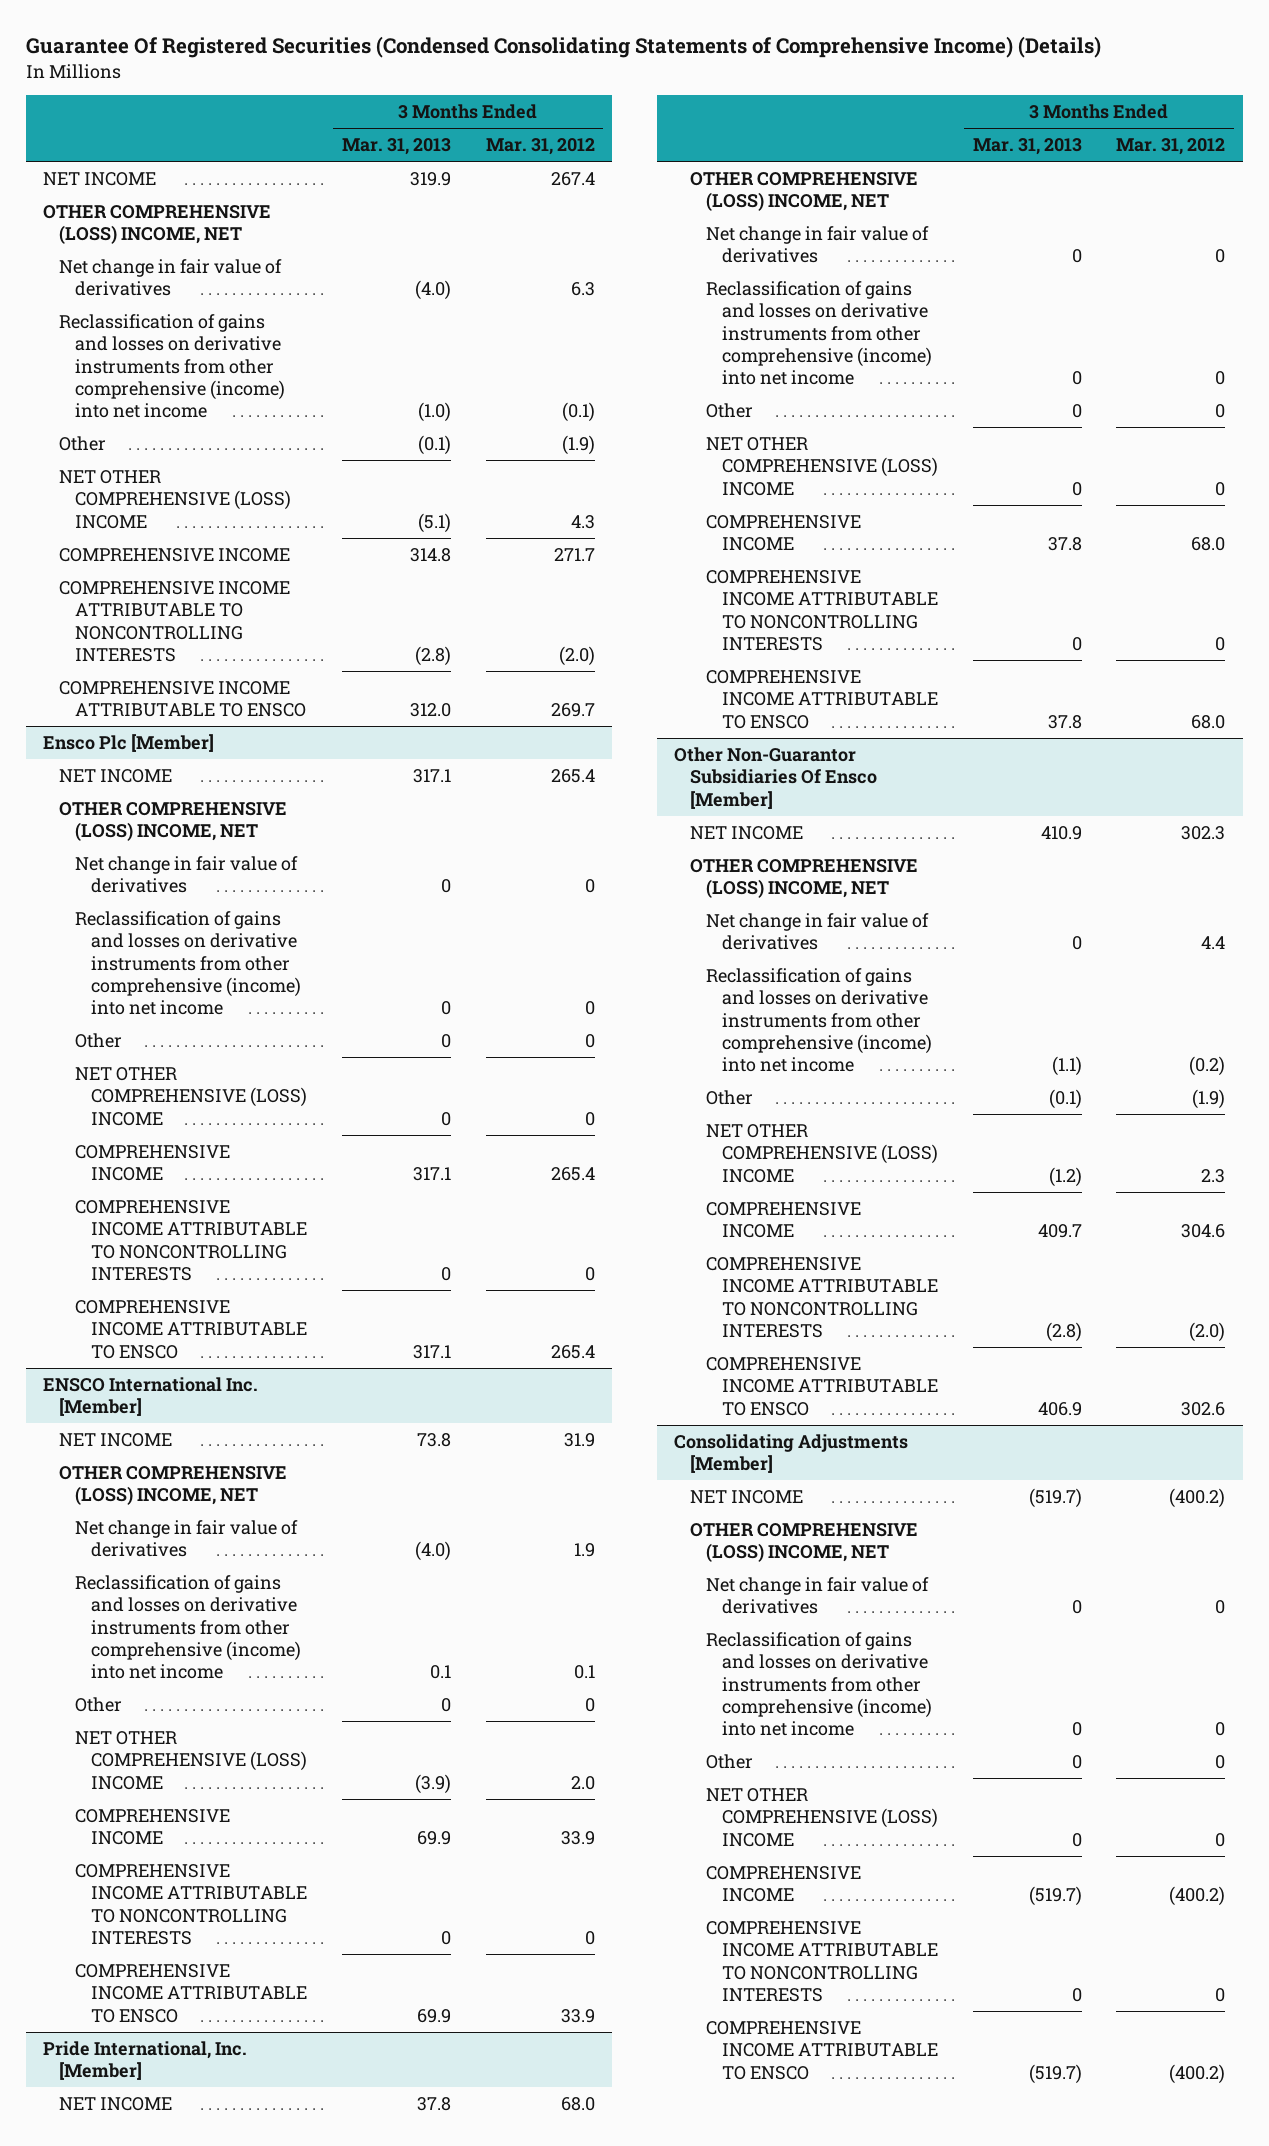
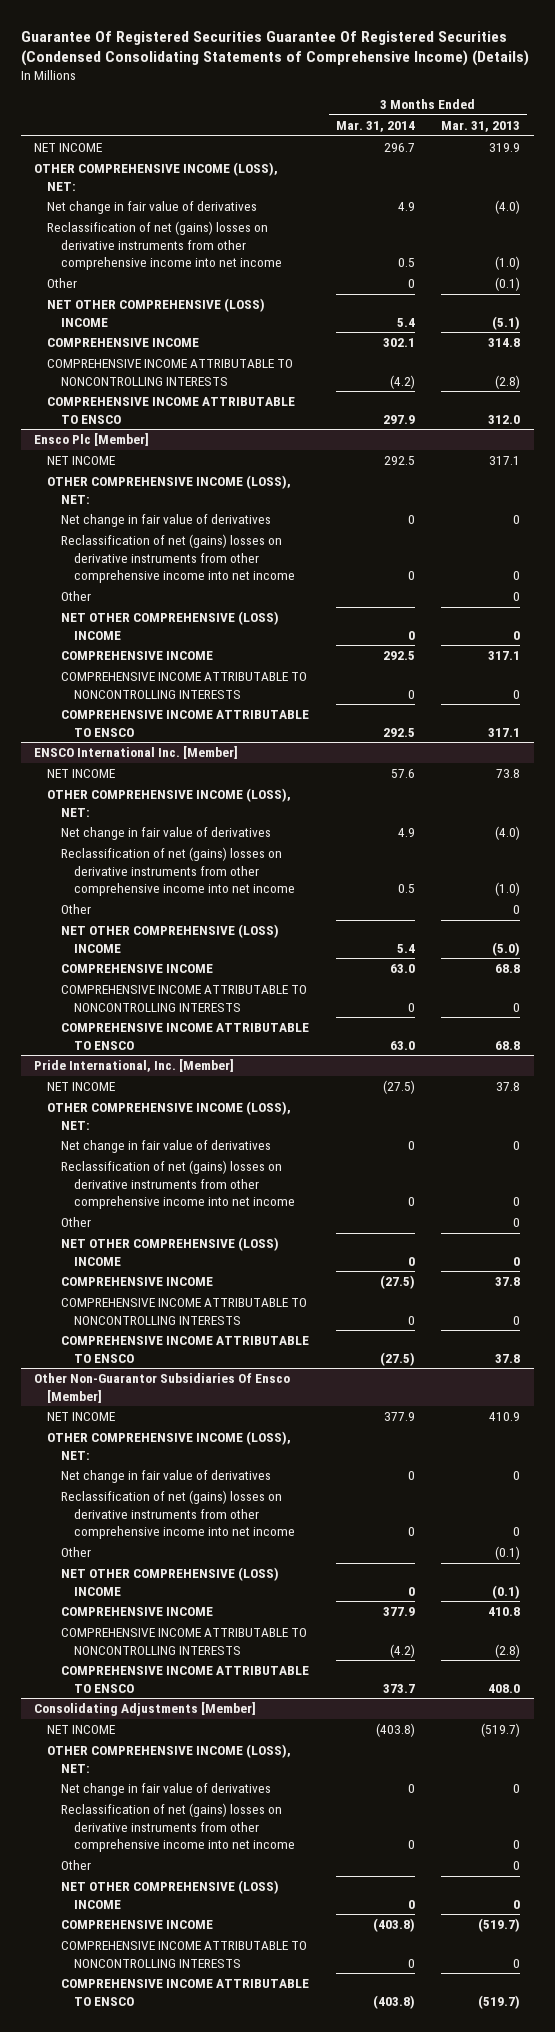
[25,36,1101,59] Guarantee Of Registered Securities (Condensed Consolidating Statements of Comprehensive Income) (Details) -> [20,30,529,67] Guarantee Of Registered Securities Guarantee Of Registered Securities (Condensed Consolidating Statements of Comprehensive Income) (Details)
[485,138,595,156] Mar. 31, 2012 -> none
none -> [335,121,415,133] Mar. 31, 2014
[43,204,272,245] OTHER COMPREHENSIVE (LOSS) INCOME, NET -> [34,162,279,191] OTHER COMPREHENSIVE INCOME (LOSS), NET:
[59,313,286,419] Reclassification of gains and losses on derivative instruments from other comprehensive (income) into net income -> [47,221,282,270] Reclassification of net (gains) losses on derivative instruments from other comprehensive income into net income
[59,801,288,842] OTHER COMPREHENSIVE (LOSS) INCOME, NET -> [47,475,292,504] OTHER COMPREHENSIVE INCOME (LOSS), NET:
[75,910,302,1016] Reclassification of gains and losses on derivative instruments from other comprehensive (income) into net income -> [60,534,295,583] Reclassification of net (gains) losses on derivative instruments from other comprehensive income into net income
[59,1465,288,1506] OTHER COMPREHENSIVE (LOSS) INCOME, NET -> [47,788,292,817] OTHER COMPREHENSIVE INCOME (LOSS), NET:
[75,1574,302,1680] Reclassification of gains and losses on derivative instruments from other comprehensive (income) into net income -> [60,847,295,896] Reclassification of net (gains) losses on derivative instruments from other comprehensive income into net income
[429,1665,451,1680] 0.1 -> [495,881,521,896] (1.0)
[414,1773,451,1794] (3.9) -> [492,941,521,956] (5.0)
[416,1831,451,1846] 69.9 -> [495,964,521,974] 68.8
[416,2008,451,2023] 69.9 -> [495,1040,521,1050] 68.8
[689,171,918,212] OTHER COMPREHENSIVE (LOSS) INCOME, NET -> [47,1101,292,1130] OTHER COMPREHENSIVE INCOME (LOSS), NET:
[705,280,932,386] Reclassification of gains and losses on derivative instruments from other comprehensive (income) into net income -> [60,1160,295,1209] Reclassification of net (gains) losses on derivative instruments from other comprehensive income into net income
[689,858,918,899] OTHER COMPREHENSIVE (LOSS) INCOME, NET -> [47,1431,292,1460] OTHER COMPREHENSIVE INCOME (LOSS), NET:
[705,967,932,1073] Reclassification of gains and losses on derivative instruments from other comprehensive (income) into net income -> [60,1490,295,1539] Reclassification of net (gains) losses on derivative instruments from other comprehensive income into net income
[1051,1056,1082,1077] (1.1) -> [513,1526,521,1536] 0
[1048,1166,1082,1187] (1.2) -> [492,1584,521,1599] (0.1)
[1037,1224,1082,1239] 409.7 -> [488,1607,521,1617] 410.8
[1037,1401,1082,1416] 406.9 -> [488,1683,521,1693] 408.0
[689,1522,918,1563] OTHER COMPREHENSIVE (LOSS) INCOME, NET -> [47,1744,292,1773] OTHER COMPREHENSIVE INCOME (LOSS), NET:
[705,1631,932,1737] Reclassification of gains and losses on derivative instruments from other comprehensive (income) into net income -> [60,1803,295,1852] Reclassification of net (gains) losses on derivative instruments from other comprehensive income into net income

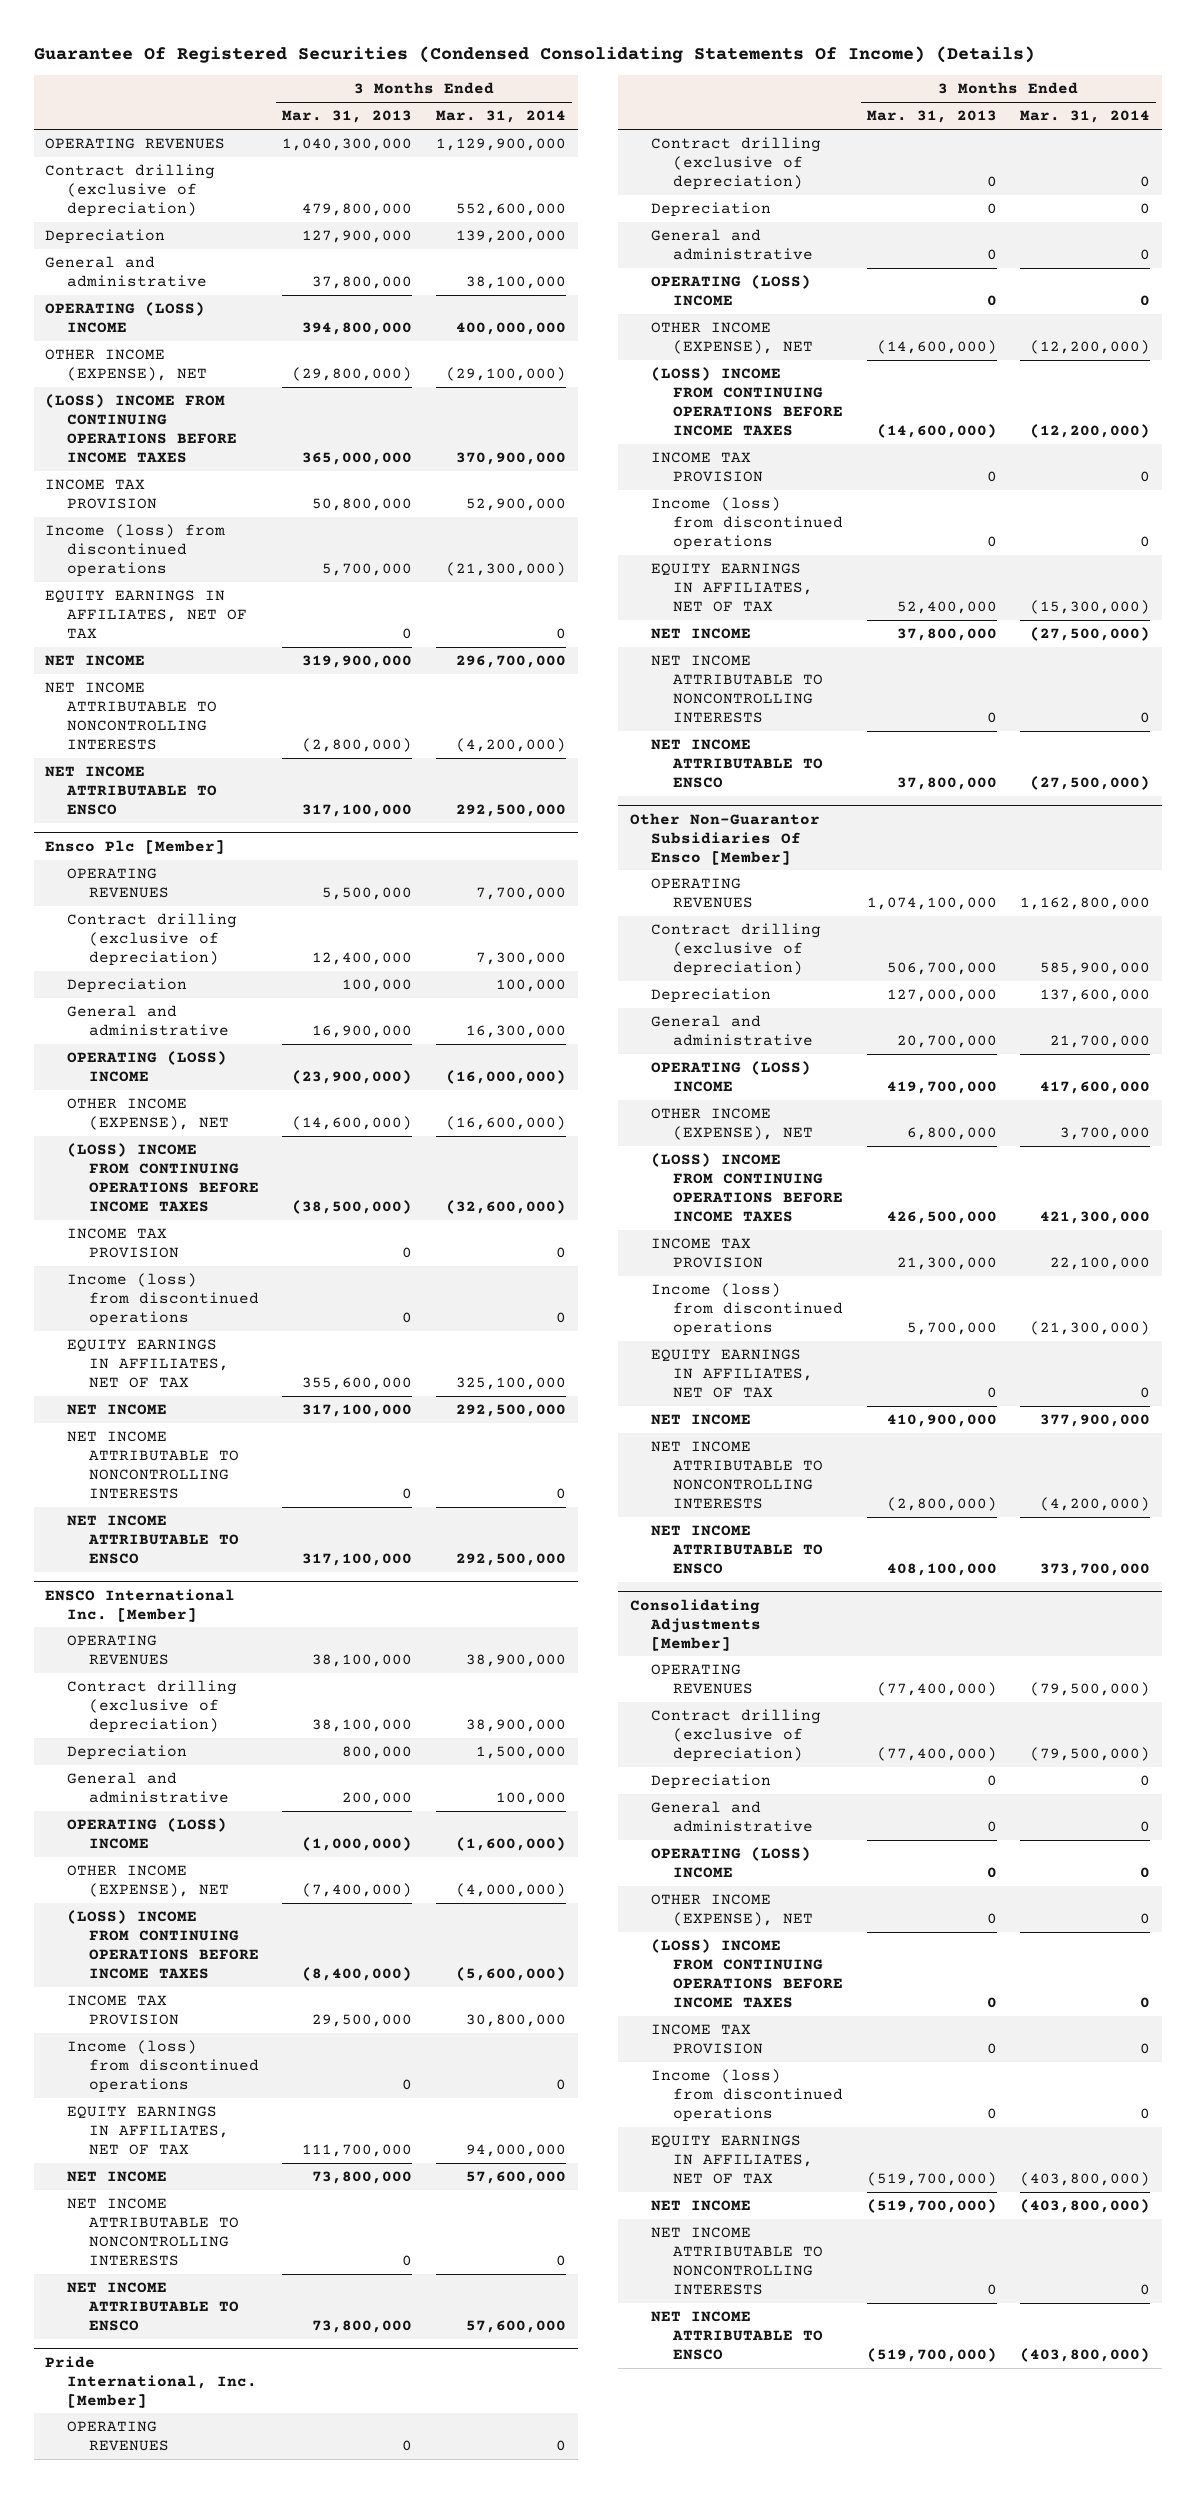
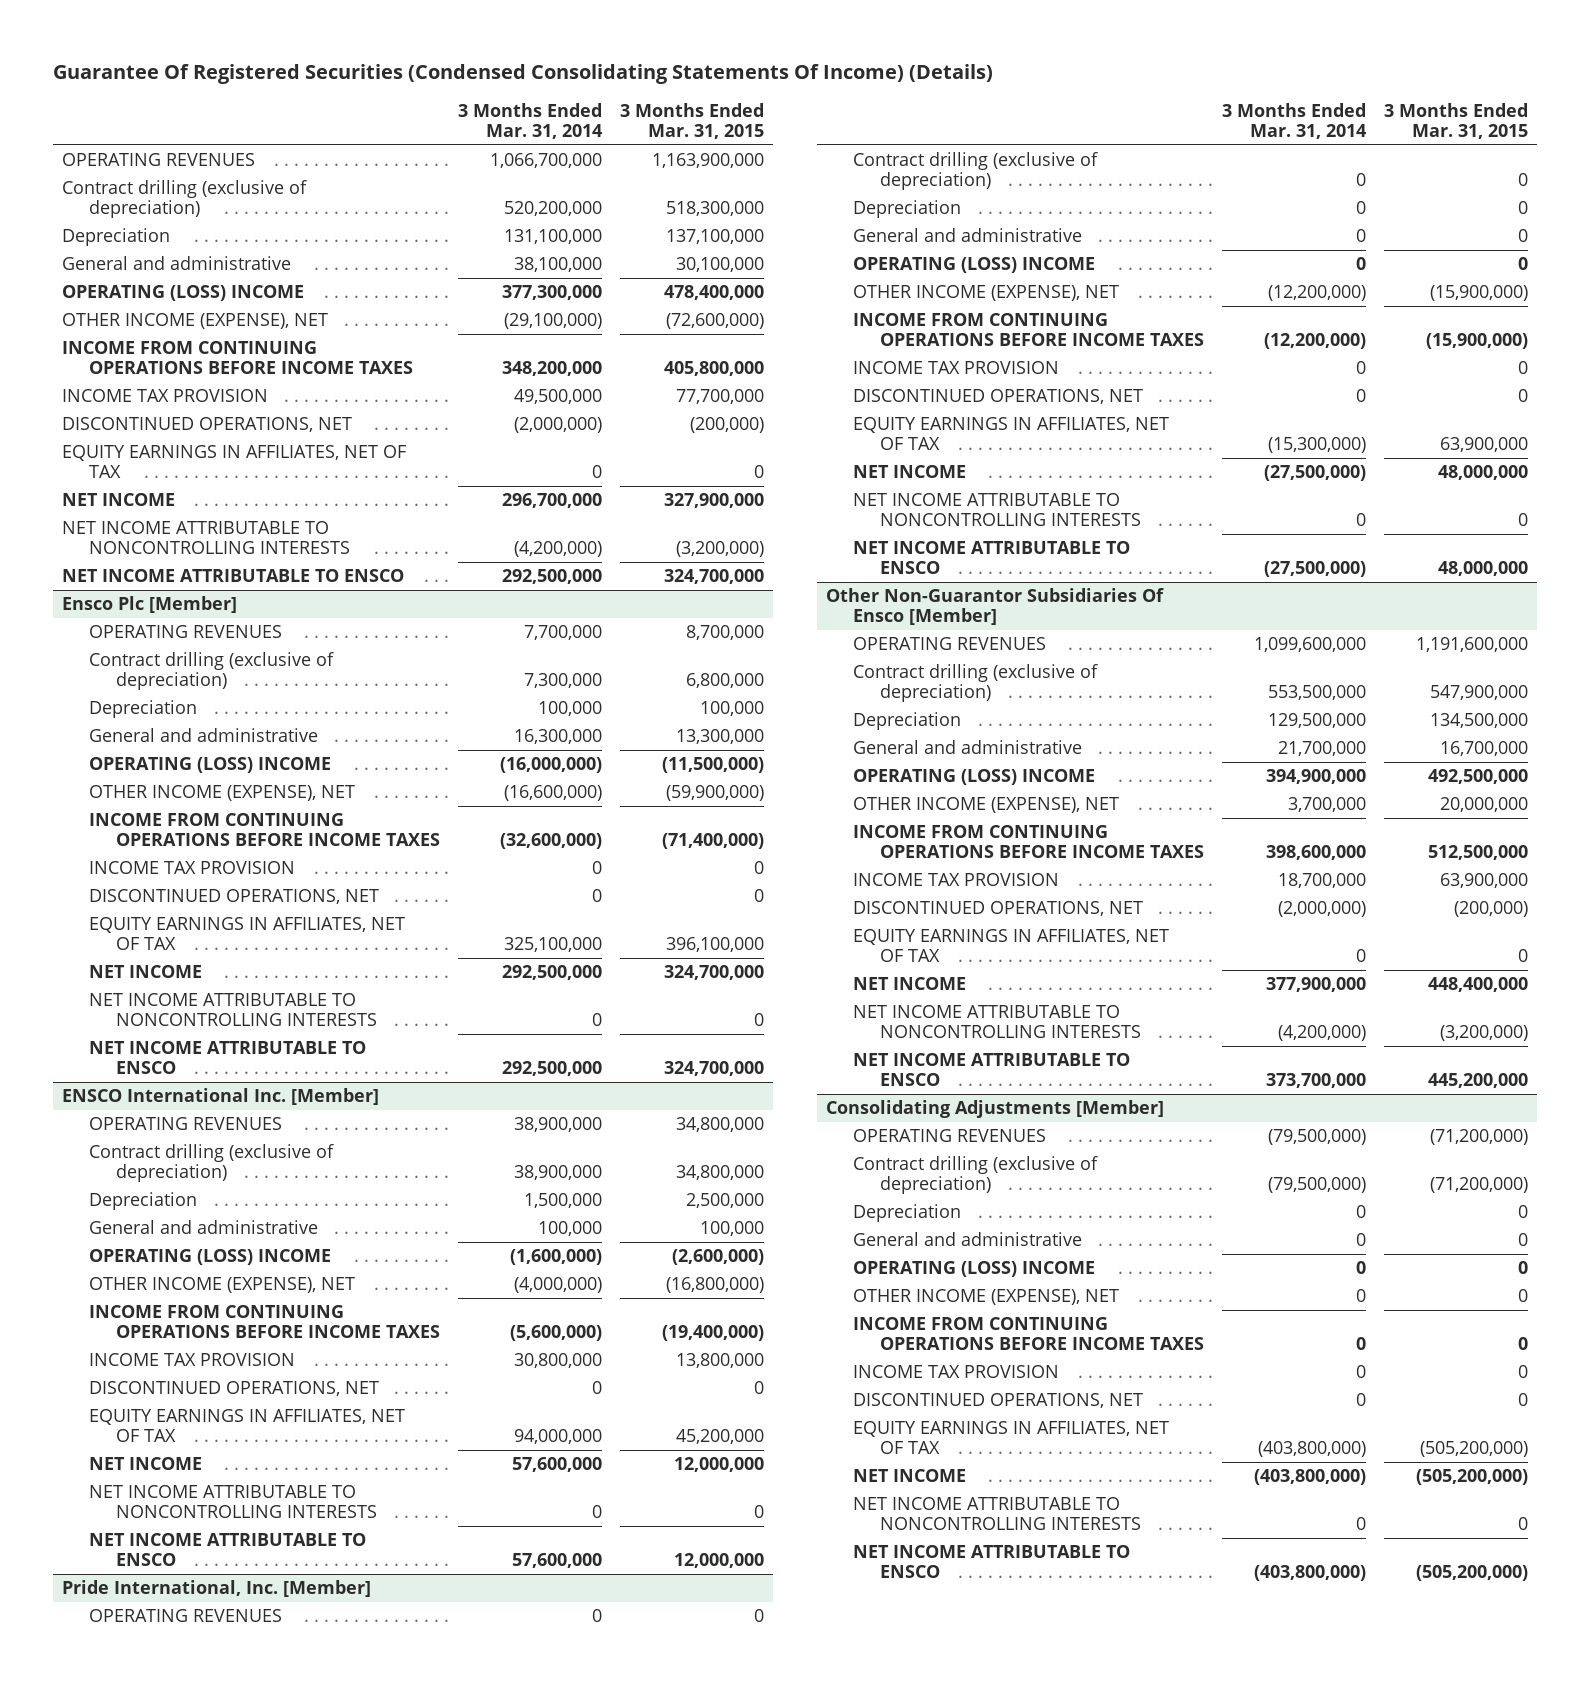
[282,110,413,124] Mar. 31, 2013 -> none
none -> [620,102,765,139] 3 Months Ended Mar. 31, 2015
[435,138,566,152] 1,129,900,000 -> [489,153,602,169] 1,066,700,000
[455,203,566,217] 552,600,000 -> [503,201,602,217] 520,200,000
[455,230,566,244] 139,200,000 -> [503,229,602,245] 131,100,000
[455,322,566,336] 400,000,000 -> [501,285,602,301] 377,300,000
[45,394,238,464] (LOSS) INCOME FROM CONTINUING OPERATIONS BEFORE INCOME TAXES -> [61,341,413,375] INCOME FROM CONTINUING OPERATIONS BEFORE INCOME TAXES
[455,452,566,466] 370,900,000 -> [501,361,602,377] 348,200,000
[465,498,566,512] 52,900,000 -> [513,389,602,405] 49,500,000
[45,524,226,578] Income (loss) from discontinued operations -> [61,417,352,433] DISCONTINUED OPERATIONS, NET
[445,562,566,577] (21,300,000) -> [513,417,602,434] (2,000,000)
[67,1143,259,1213] (LOSS) INCOME FROM CONTINUING OPERATIONS BEFORE INCOME TAXES -> [88,813,440,847] INCOME FROM CONTINUING OPERATIONS BEFORE INCOME TAXES
[67,1273,259,1327] Income (loss) from discontinued operations -> [88,889,379,905] DISCONTINUED OPERATIONS, NET
[67,1910,259,1980] (LOSS) INCOME FROM CONTINUING OPERATIONS BEFORE INCOME TAXES -> [88,1305,440,1339] INCOME FROM CONTINUING OPERATIONS BEFORE INCOME TAXES
[67,2040,259,2094] Income (loss) from discontinued operations -> [88,1381,379,1397] DISCONTINUED OPERATIONS, NET
[651,367,844,437] (LOSS) INCOME FROM CONTINUING OPERATIONS BEFORE INCOME TAXES -> [852,313,1204,347] INCOME FROM CONTINUING OPERATIONS BEFORE INCOME TAXES
[651,497,844,551] Income (loss) from discontinued operations -> [852,389,1143,405] DISCONTINUED OPERATIONS, NET
[1020,897,1151,911] 1,162,800,000 -> [1253,637,1366,653] 1,099,600,000
[1040,962,1151,976] 585,900,000 -> [1267,685,1366,701] 553,500,000
[1040,989,1151,1003] 137,600,000 -> [1267,713,1366,729] 129,500,000
[1040,1081,1151,1095] 417,600,000 -> [1265,769,1366,785] 394,900,000
[651,1153,844,1223] (LOSS) INCOME FROM CONTINUING OPERATIONS BEFORE INCOME TAXES -> [852,825,1204,859] INCOME FROM CONTINUING OPERATIONS BEFORE INCOME TAXES
[1040,1211,1151,1225] 421,300,000 -> [1265,845,1366,861] 398,600,000
[1050,1257,1151,1271] 22,100,000 -> [1277,873,1366,889] 18,700,000
[651,1283,844,1337] Income (loss) from discontinued operations -> [852,901,1143,917] DISCONTINUED OPERATIONS, NET
[1030,1321,1151,1336] (21,300,000) -> [1277,901,1366,918] (2,000,000)
[651,1939,844,2009] (LOSS) INCOME FROM CONTINUING OPERATIONS BEFORE INCOME TAXES -> [852,1317,1204,1351] INCOME FROM CONTINUING OPERATIONS BEFORE INCOME TAXES
[651,2069,844,2123] Income (loss) from discontinued operations -> [852,1393,1143,1409] DISCONTINUED OPERATIONS, NET

